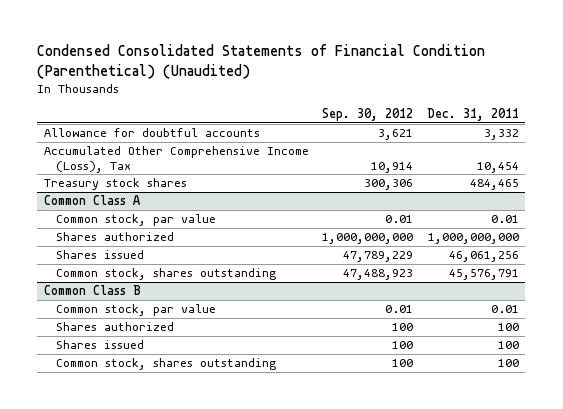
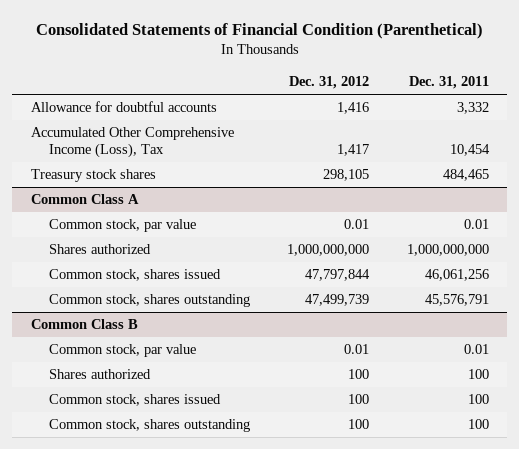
[37,44,486,79] Condensed Consolidated Statements of Financial Condition (Parenthetical) (Unaudited) -> [35,22,483,39] Consolidated Statements of Financial Condition (Parenthetical)
[322,108,414,122] Sep. 30, 2012 -> none
none -> [289,76,370,90] Dec. 31, 2012
[55,250,144,260] Shares issued -> [49,269,222,282] Common stock, shares issued
[55,340,144,350] Shares issued -> [49,394,222,407] Common stock, shares issued

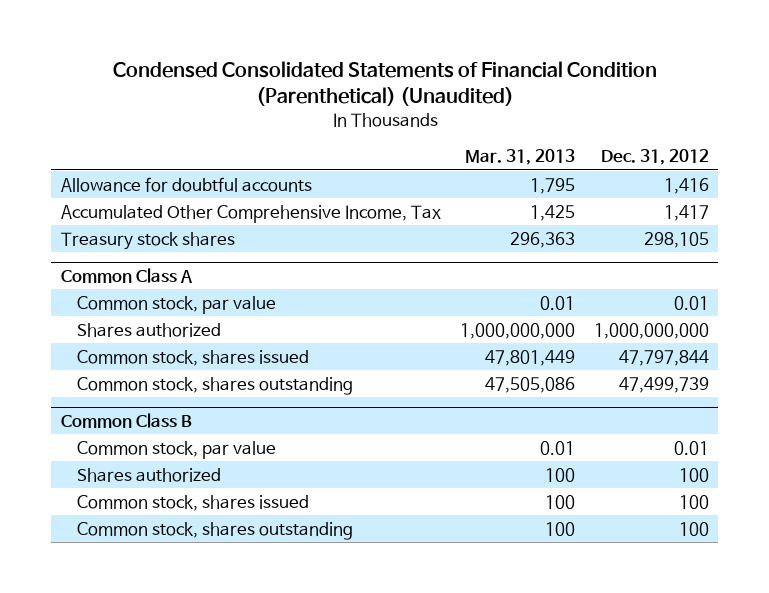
[35,22,483,39] Consolidated Statements of Financial Condition (Parenthetical) -> [112,61,657,107] Condensed Consolidated Statements of Financial Condition (Parenthetical) (Unaudited)
[408,76,489,90] Dec. 31, 2011 -> none
none -> [464,149,575,166] Mar. 31, 2013
[30,127,234,159] Accumulated Other Comprehensive Income (Loss), Tax -> [60,204,441,223] Accumulated Other Comprehensive Income, Tax

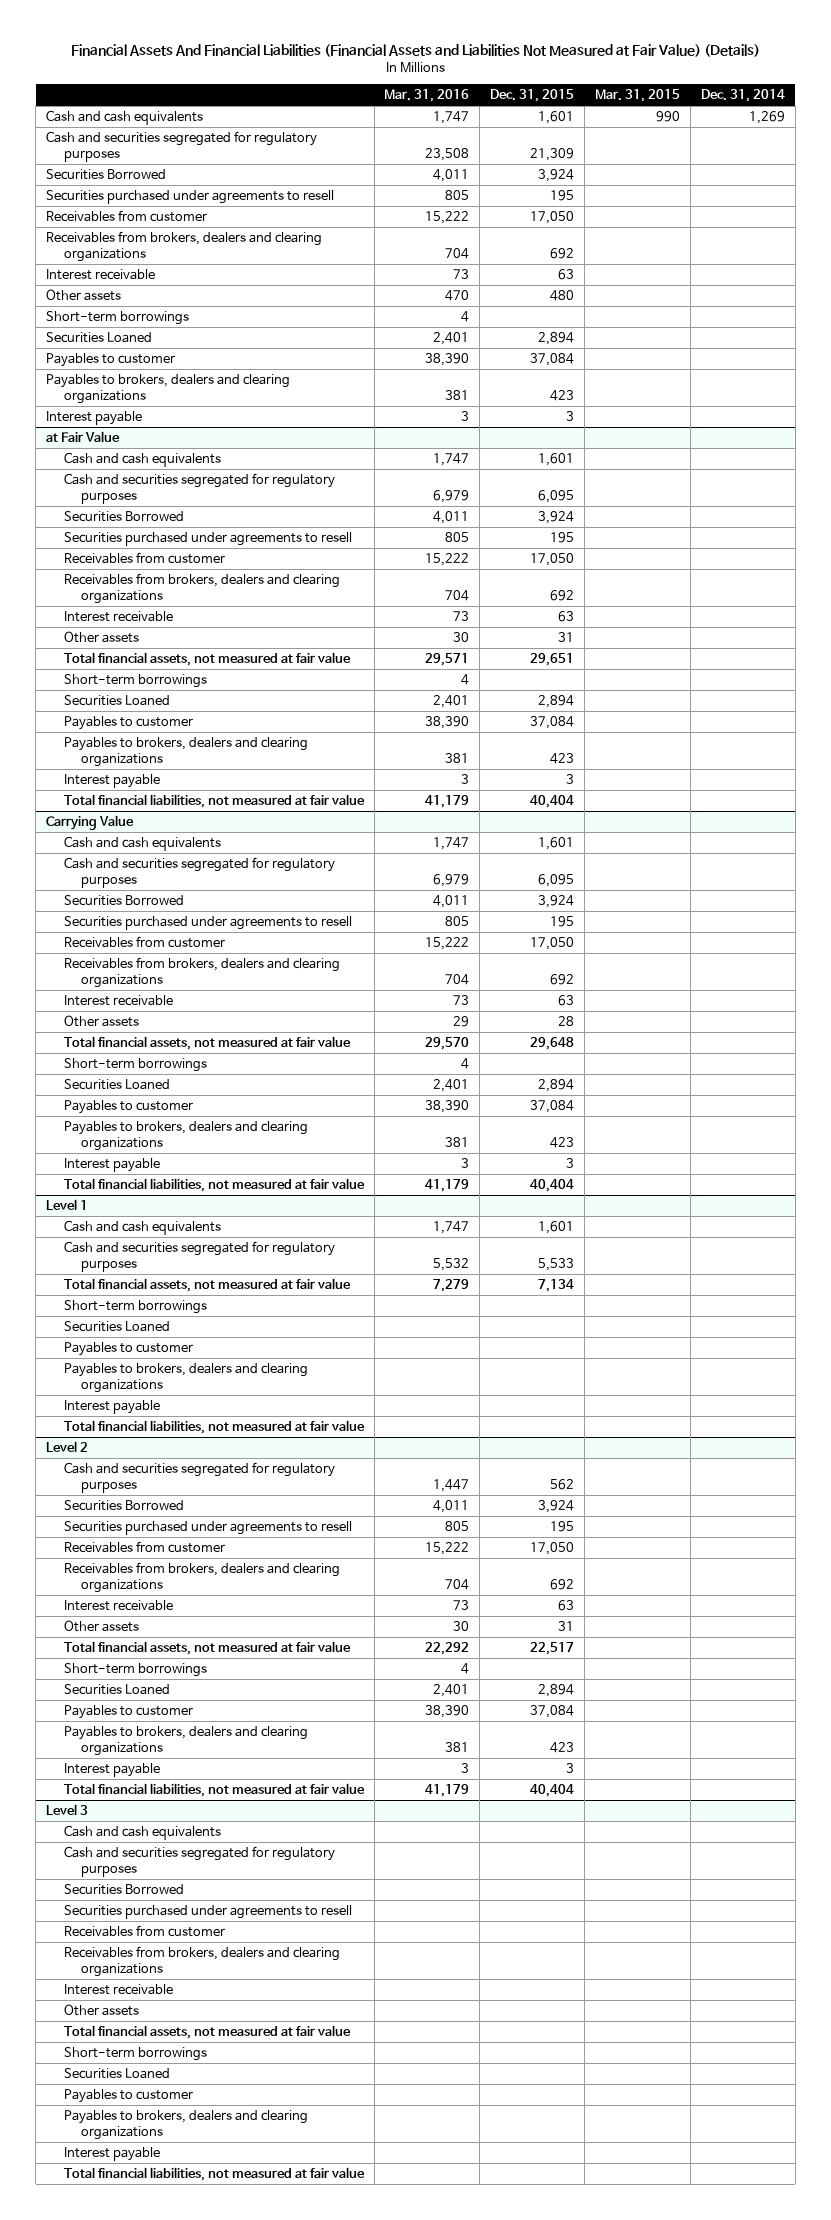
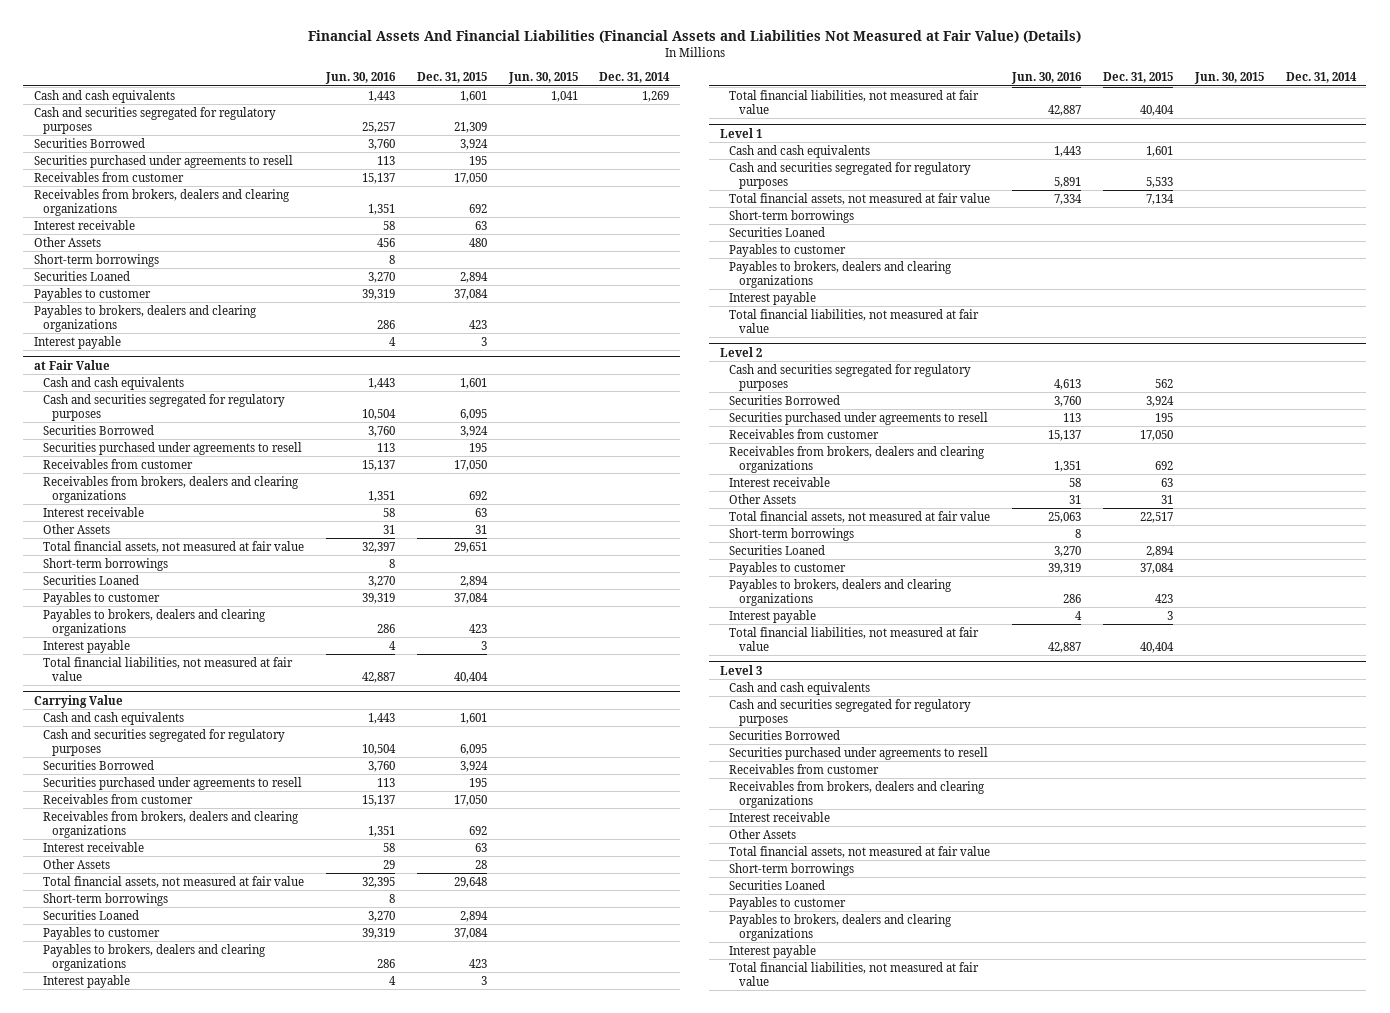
[384,89,470,103] Mar. 31, 2016 -> none
[595,89,681,103] Mar. 31, 2015 -> none
none -> [325,72,397,85] Jun. 30, 2016
none -> [507,72,578,85] Jun. 30, 2015
[46,289,122,302] Other assets -> [34,236,102,247] Other Assets
[63,631,139,644] Other assets -> [43,523,111,534] Other Assets
[63,1015,139,1028] Other assets -> [43,858,111,869] Other Assets
[63,1620,139,1633] Other assets -> [729,493,797,504] Other Assets
[63,2004,139,2017] Other assets -> [729,828,797,839] Other Assets

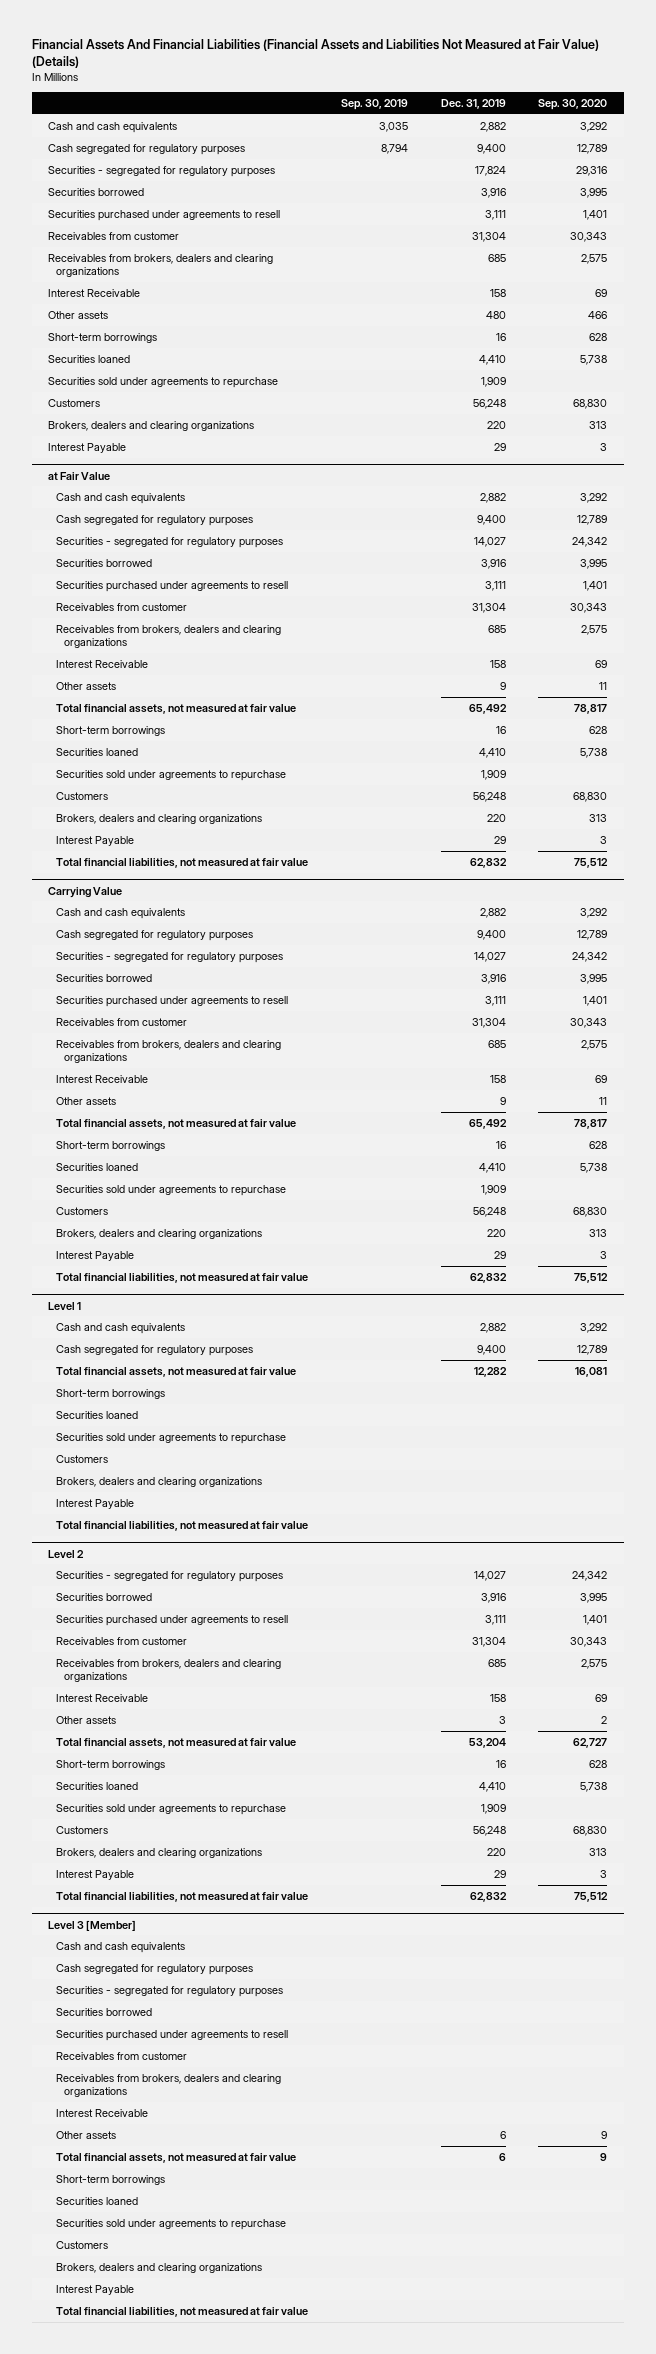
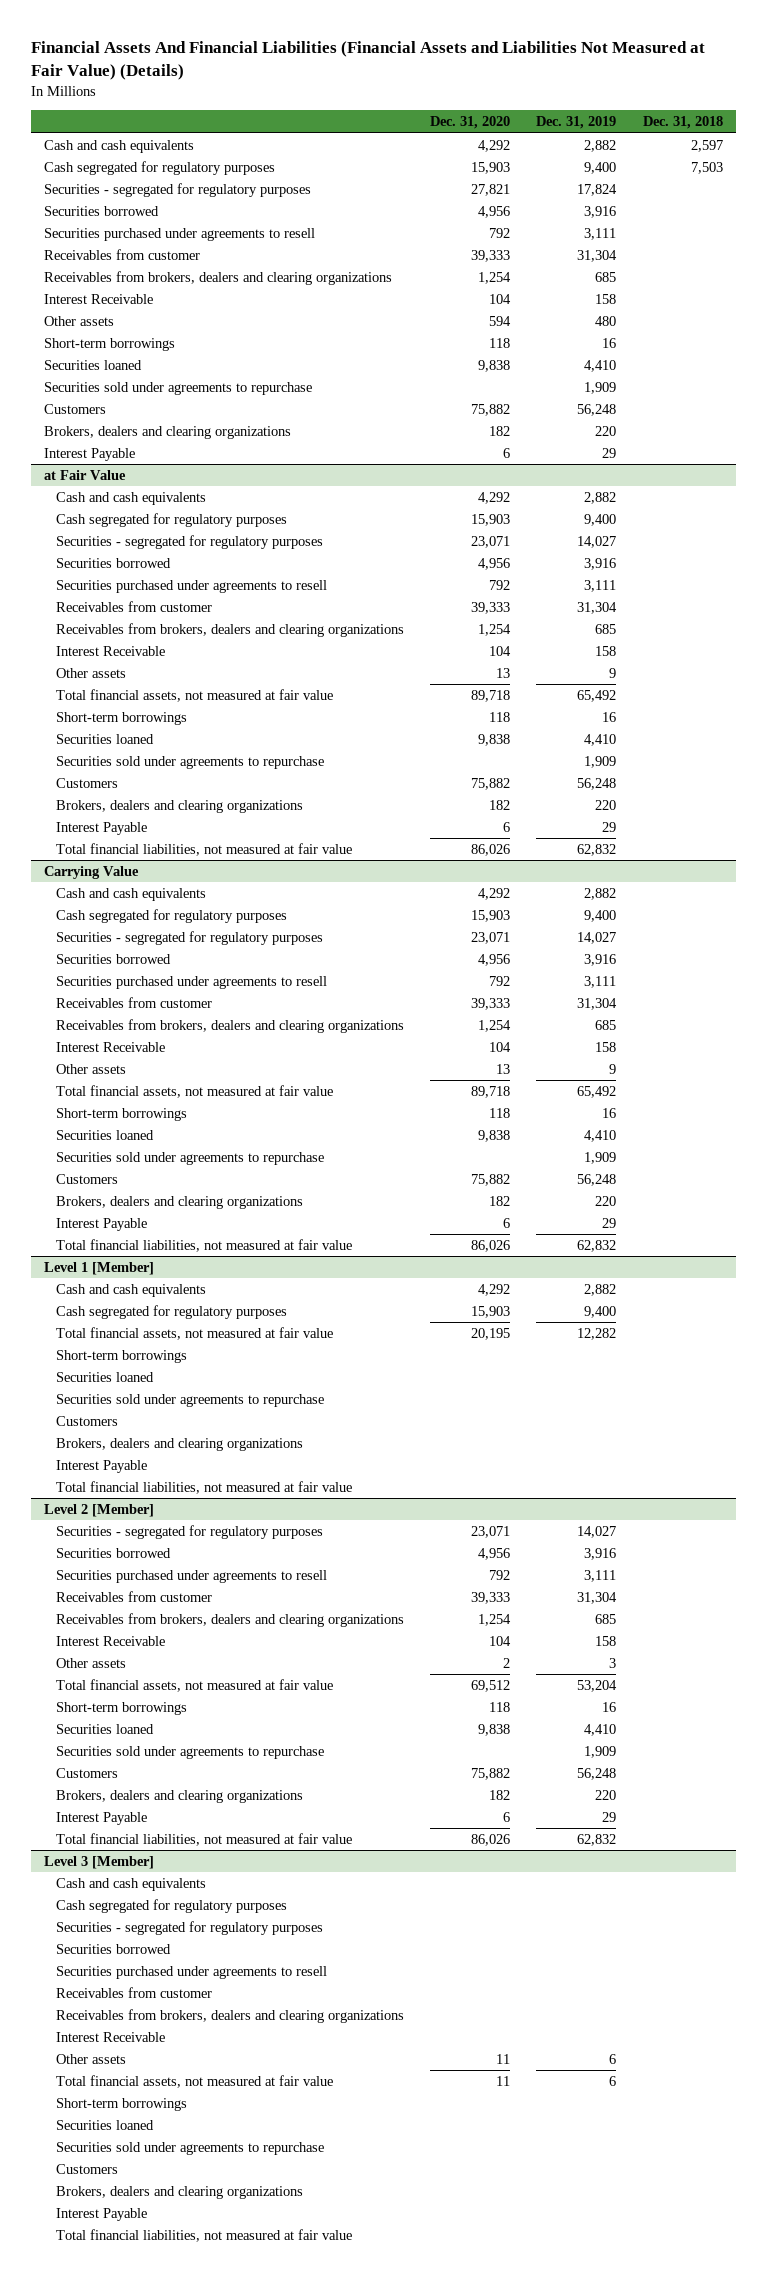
[340,98,408,110] Sep. 30, 2019 -> none
[538,98,608,110] Sep. 30, 2020 -> none
none -> [430,116,511,130] Dec. 31, 2020
none -> [642,116,723,130] Dec. 31, 2018
[48,1301,82,1310] Level 1 -> [43,1261,154,1275] Level 1 [Member]
[48,1549,85,1558] Level 2 -> [43,1503,154,1517] Level 2 [Member]

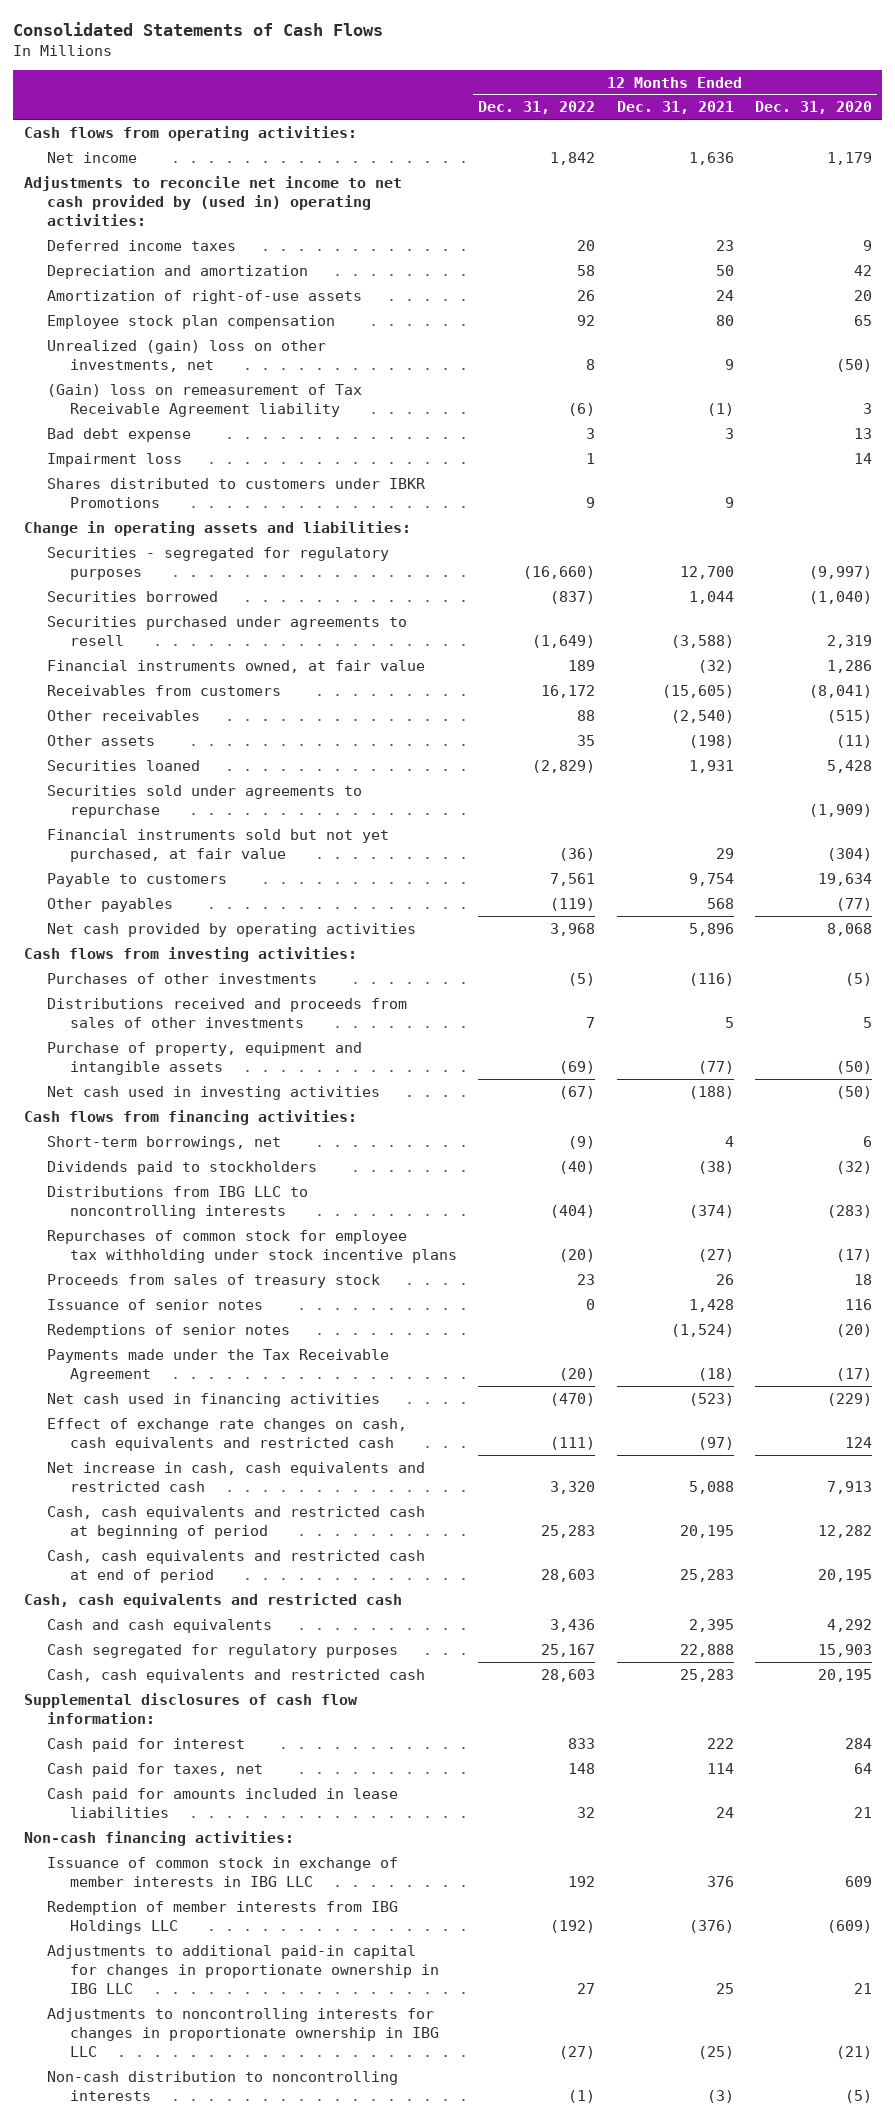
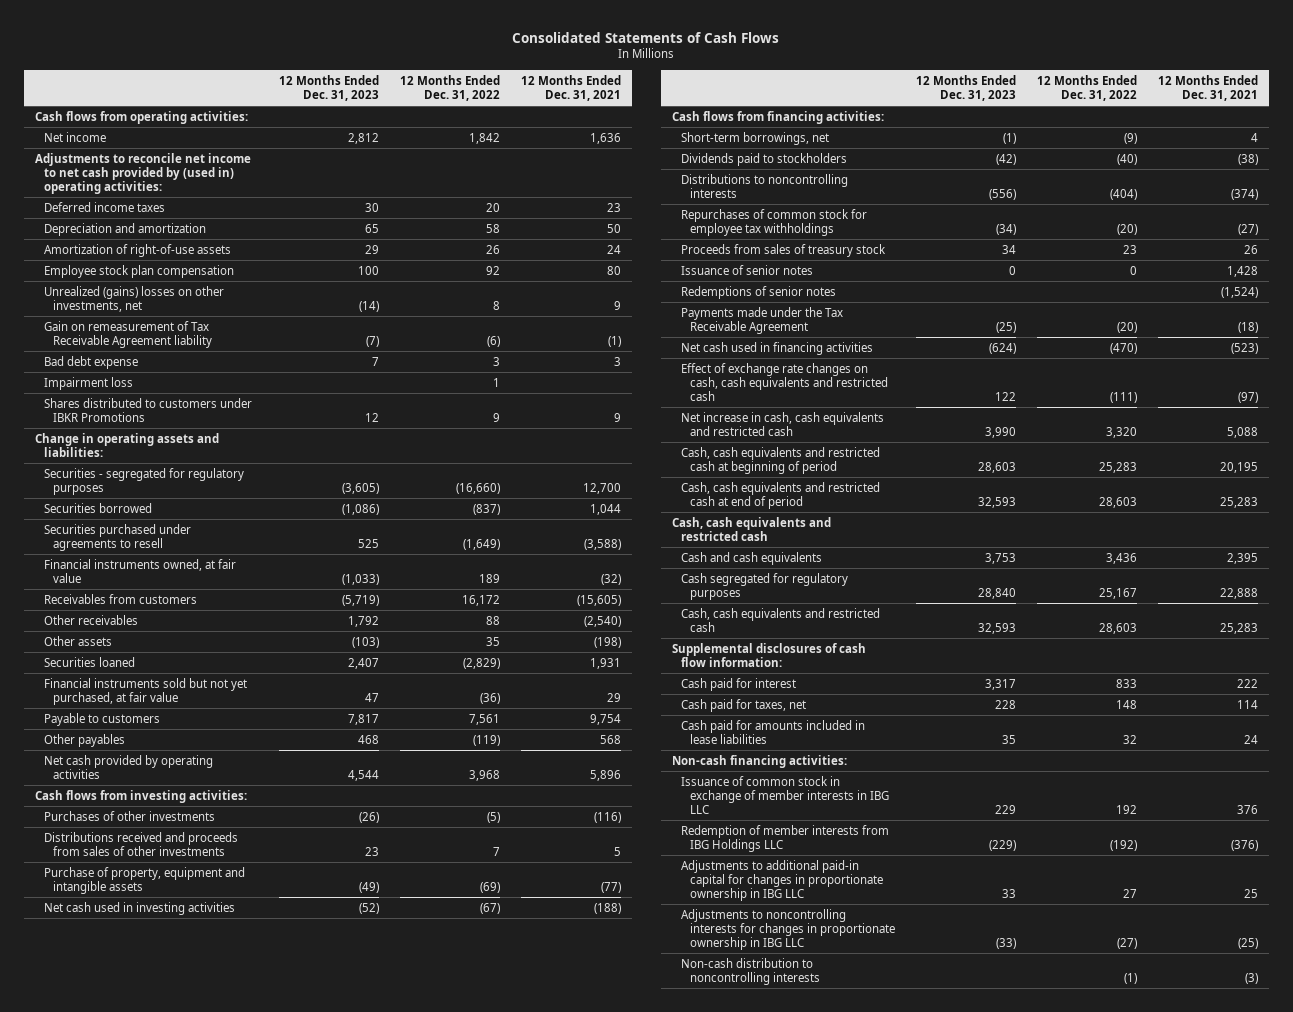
[754,101,872,115] Dec. 31, 2020 -> none
none -> [279,74,380,102] 12 Months Ended Dec. 31, 2023
[46,339,326,372] Unrealized (gain) loss on other investments, net -> [44,285,225,312] Unrealized (gains) losses on other investments, net
[46,383,362,417] (Gain) loss on remeasurement of Tax Receivable Agreement liability -> [44,320,213,348] Gain on remeasurement of Tax Receivable Agreement liability
[46,784,362,818] Securities sold under agreements to repurchase -> none
[46,1185,308,1219] Distributions from IBG LLC to noncontrolling interests -> [680,173,848,198] Distributions to noncontrolling interests
[46,1229,458,1263] Repurchases of common stock for employee tax withholding under stock incentive plans -> [680,208,867,236] Repurchases of common stock for employee tax withholdings

